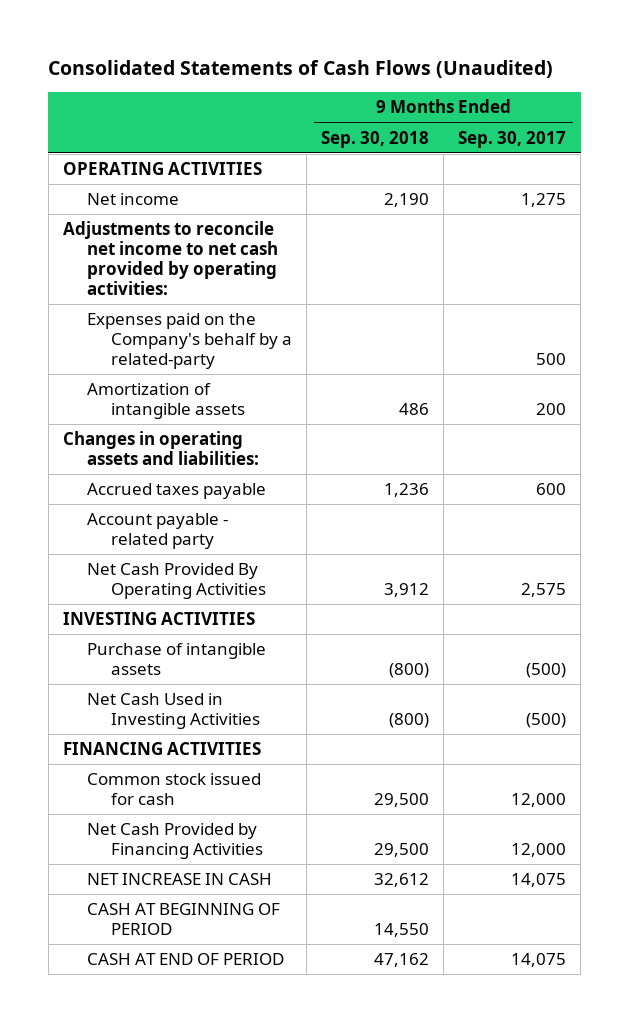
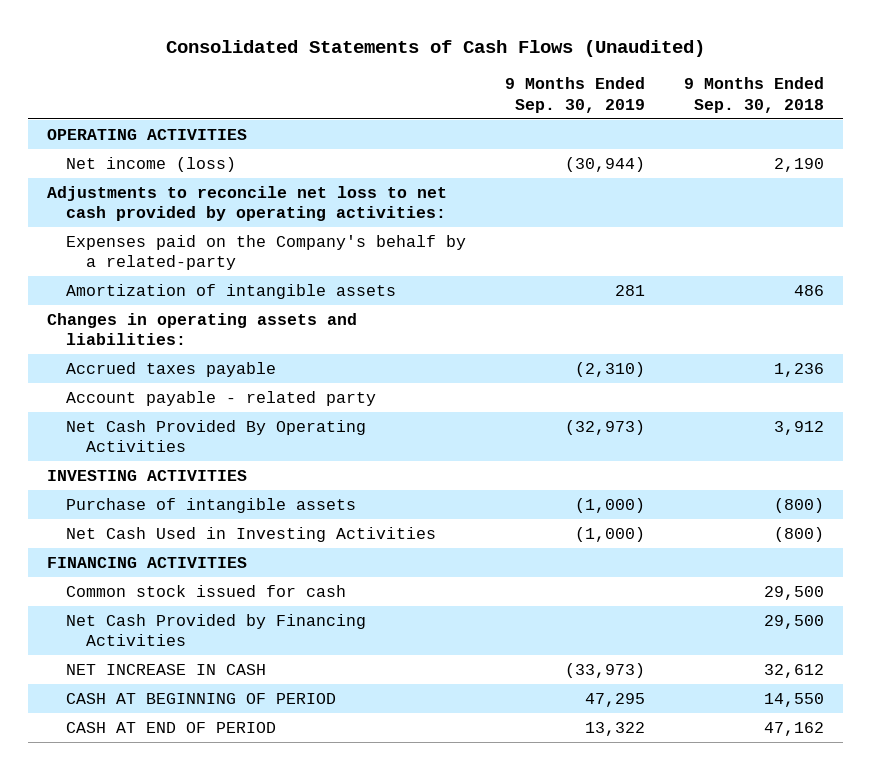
[458,130,567,148] Sep. 30, 2017 -> none
none -> [505,77,646,113] 9 Months Ended Sep. 30, 2019
[86,193,179,206] Net income -> [66,156,237,172] Net income (loss)
[62,221,278,295] Adjustments to reconcile net income to net cash provided by operating activities: -> [47,185,448,222] Adjustments to reconcile net loss to net cash provided by operating activities:

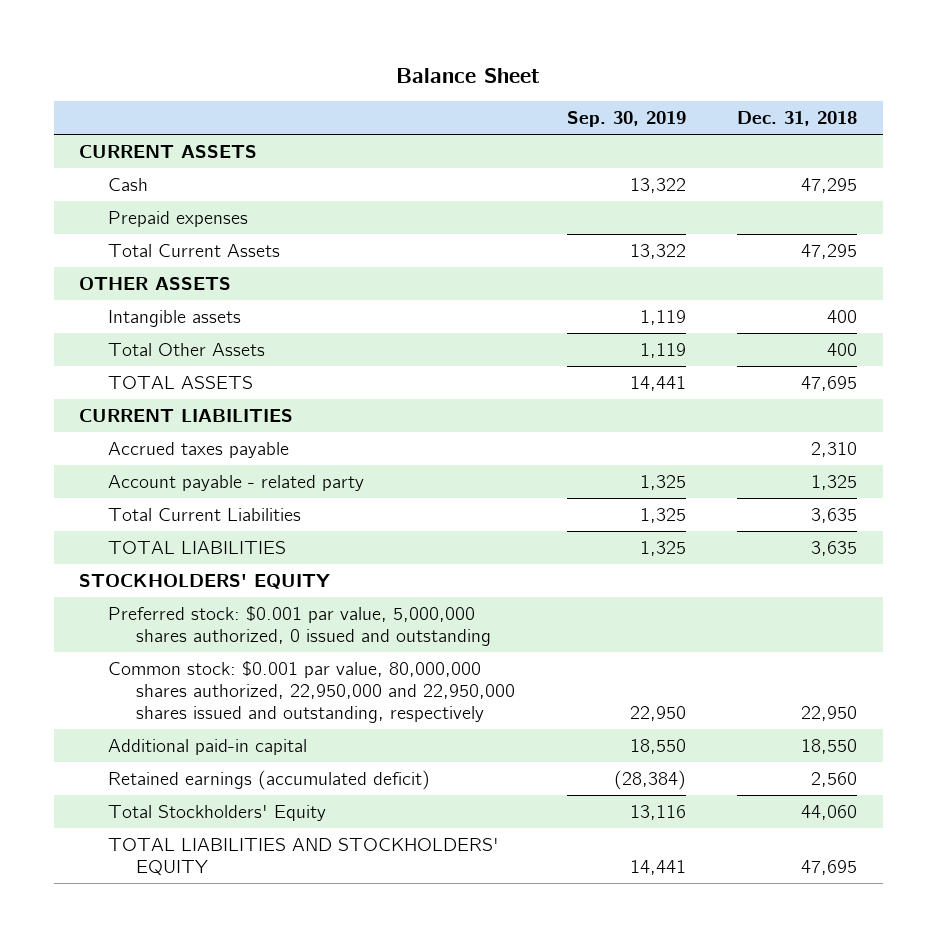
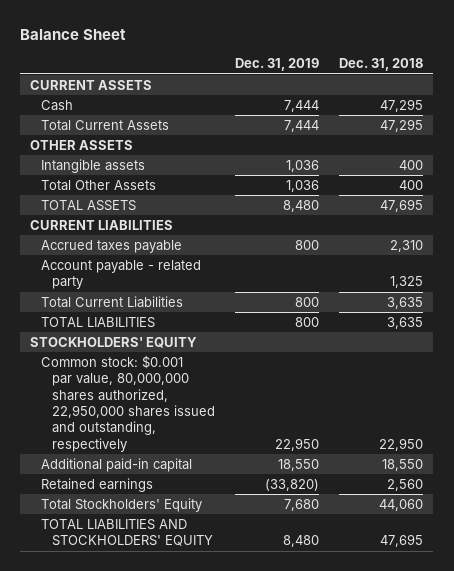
[566,111,686,128] Sep. 30, 2019 -> none
none -> [235,58,320,72] Dec. 31, 2019
[107,210,248,227] Prepaid expenses -> none
[107,605,492,646] Preferred stock: $0.001 par value, 5,000,000 shares authorized, 0 issued and outstanding -> none
[107,660,516,723] Common stock: $0.001 par value, 80,000,000 shares authorized, 22,950,000 and 22,950,000 shares issued and outstanding, respectively -> [41,354,216,452] Common stock: $0.001 par value, 80,000,000 shares authorized, 22,950,000 shares issued and outstanding, respectively
[107,769,430,790] Retained earnings (accumulated deficit) -> [41,477,154,492] Retained earnings

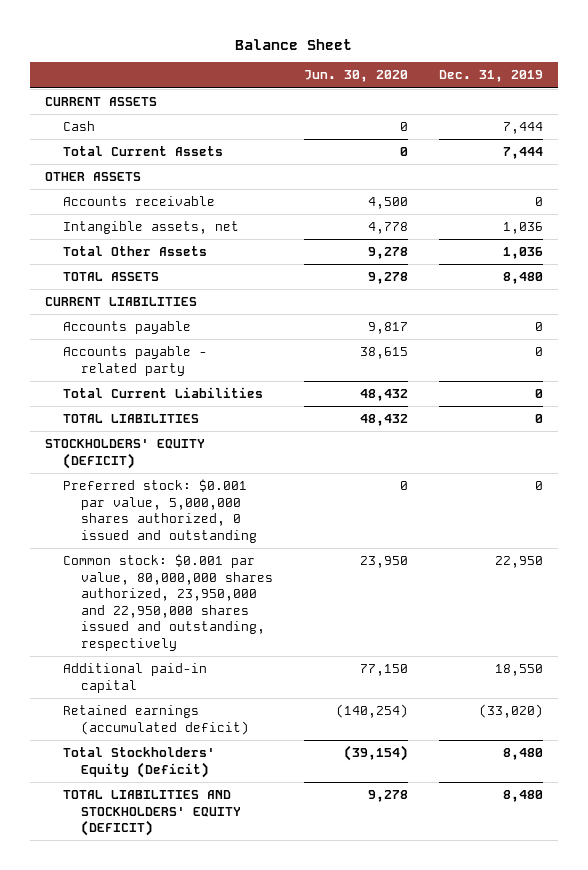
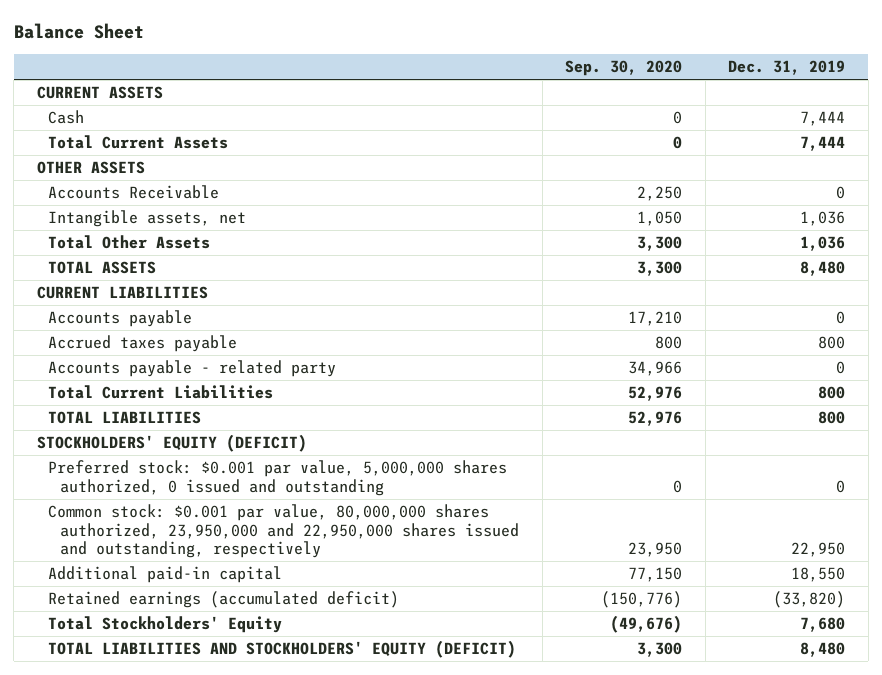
[303,70,408,83] Jun. 30, 2020 -> none
none -> [565,60,683,77] Sep. 30, 2020
[63,196,216,207] Accounts receivable -> [48,185,220,200] Accounts Receivable
none -> [48,335,238,353] Accrued taxes payable
[534,389,543,399] 0 -> [818,386,846,400] 800
[534,414,543,424] 0 -> [818,411,846,425] 800
[478,704,543,719] (33,020) -> [773,591,846,609] (33,820)
[63,747,216,778] Total Stockholders' Equity (Deficit) -> [48,616,283,634] Total Stockholders' Equity
[502,748,543,761] 8,480 -> [800,617,846,633] 7,680

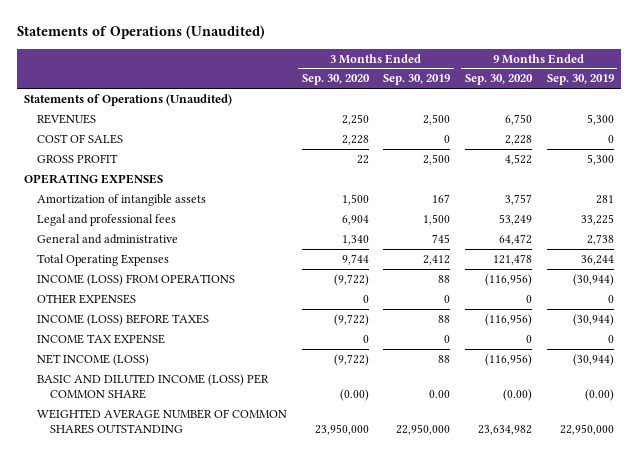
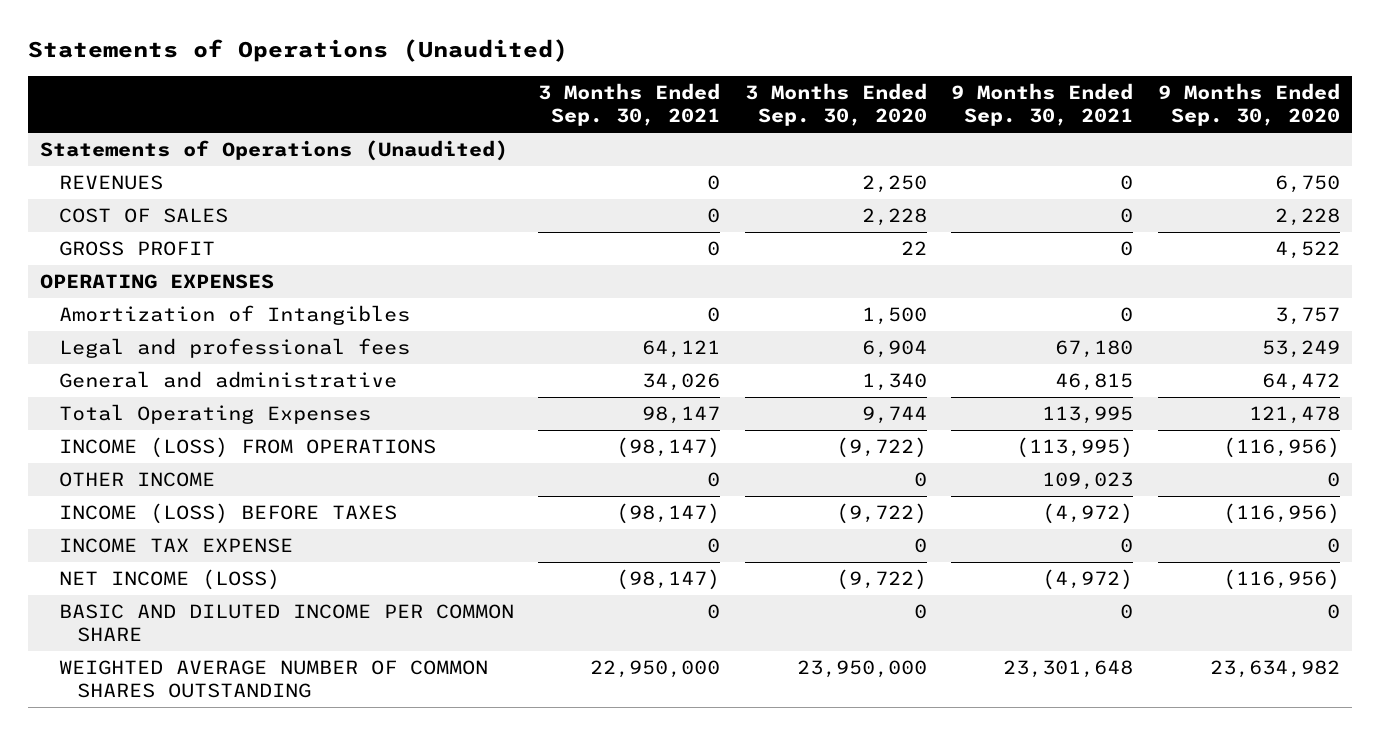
[383,74,451,86] Sep. 30, 2019 -> none
[546,74,614,86] Sep. 30, 2019 -> none
none -> [538,82,721,127] 3 Months Ended Sep. 30, 2021
none -> [951,82,1134,127] 9 Months Ended Sep. 30, 2021
[37,193,207,206] Amortization of intangible assets -> [58,304,410,325] Amortization of Intangibles
[37,293,137,304] OTHER EXPENSES -> none
none -> [58,471,215,487] OTHER INCOME
[37,373,270,399] BASIC AND DILUTED INCOME (LOSS) PER COMMON SHARE -> [58,603,514,643] BASIC AND DILUTED INCOME PER COMMON SHARE
[339,388,369,401] (0.00) -> [913,603,927,619] 0
[503,388,533,401] (0.00) -> [1326,603,1340,619] 0

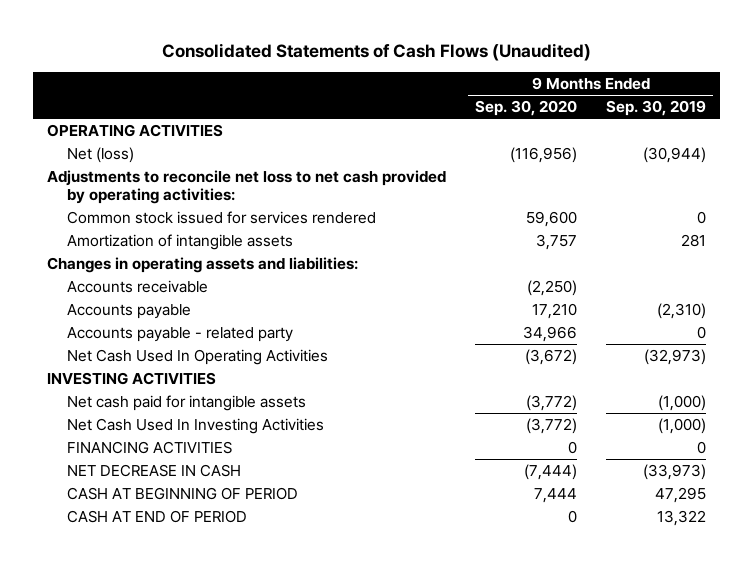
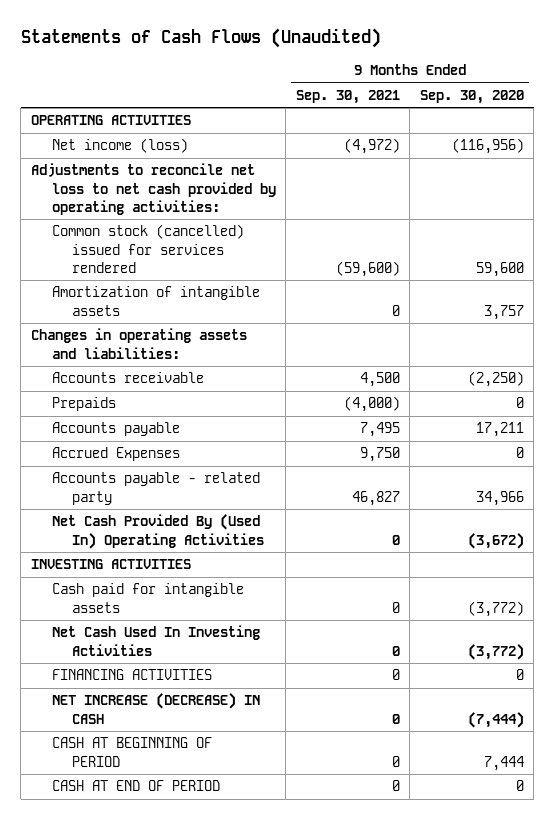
[161,42,591,61] Consolidated Statements of Cash Flows (Unaudited) -> [20,27,381,48] Statements of Cash Flows (Unaudited)
[606,100,707,117] Sep. 30, 2019 -> none
none -> [295,89,400,104] Sep. 30, 2021
[66,147,134,164] Net (loss) -> [51,138,188,154] Net income (loss)
[66,211,376,225] Common stock issued for services rendered -> [51,224,244,273] Common stock (cancelled) issued for services rendered
none -> [51,397,116,412] Prepaids
[532,303,578,320] 17,210 -> [475,422,524,438] 17,211
none -> [51,447,180,462] Accrued Expenses
[66,349,328,366] Net Cash Used In Operating Activities -> [51,514,265,549] Net Cash Provided By (Used In) Operating Activities
[66,395,306,412] Net cash paid for intangible assets -> [51,583,244,613] Cash paid for intangible assets
[66,464,241,478] NET DECREASE IN CASH -> [51,693,260,724] NET INCREASE (DECREASE) IN CASH

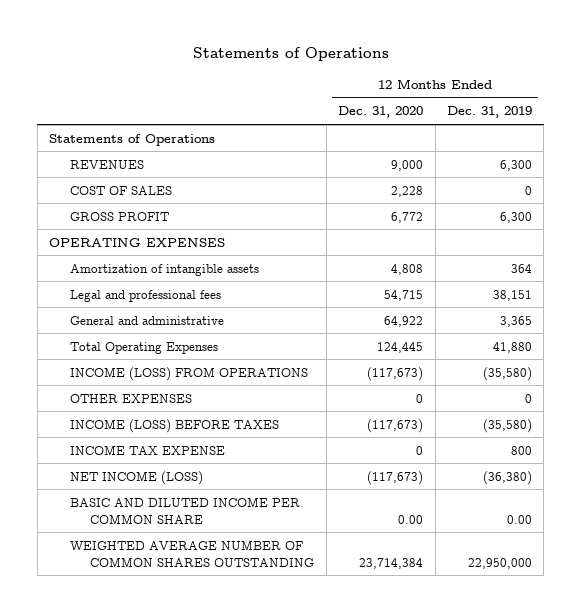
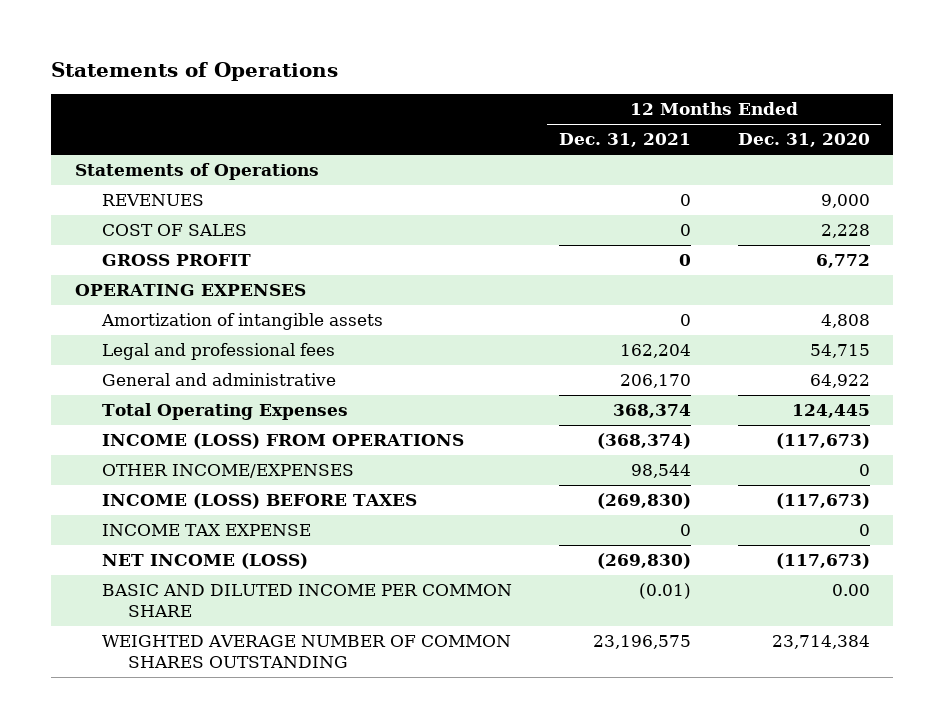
[447,106,533,119] Dec. 31, 2019 -> none
none -> [558,133,691,148] Dec. 31, 2021
[69,393,192,403] OTHER EXPENSES -> [101,464,354,479] OTHER INCOME/EXPENSES

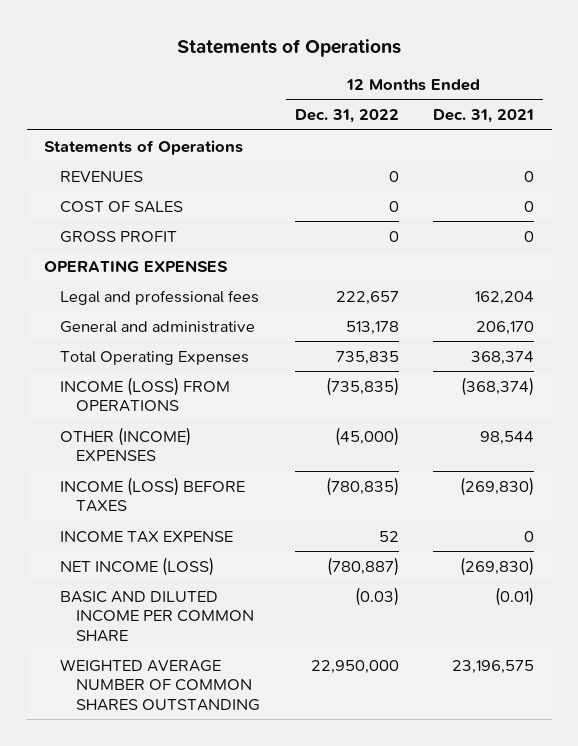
[737,133,870,148] Dec. 31, 2020 -> none
none -> [294,109,399,124] Dec. 31, 2022
[100,313,383,331] Amortization of intangible assets -> none
[101,464,354,479] OTHER INCOME/EXPENSES -> [60,426,192,462] OTHER (INCOME) EXPENSES

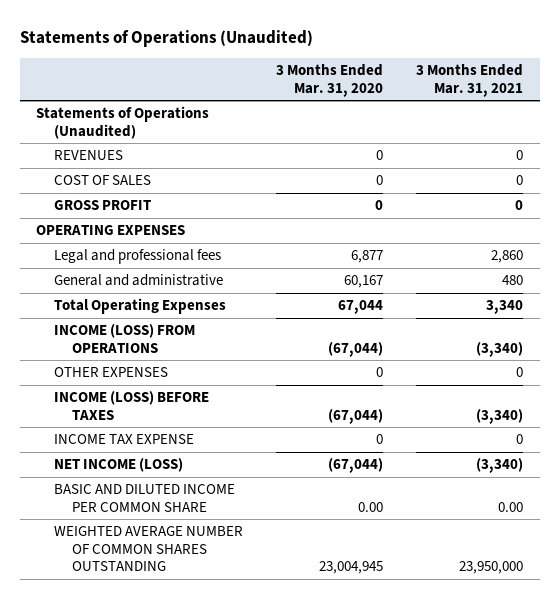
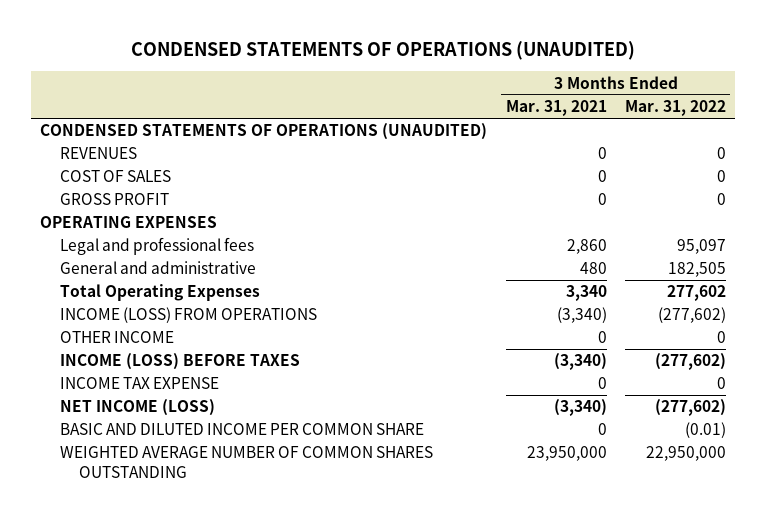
[19,29,313,47] Statements of Operations (Unaudited) -> [131,40,636,60] CONDENSED STATEMENTS OF OPERATIONS (UNAUDITED)
[276,64,384,97] 3 Months Ended Mar. 31, 2020 -> none
none -> [624,100,726,117] Mar. 31, 2022
[36,106,210,139] Statements of Operations (Unaudited) -> [40,123,488,141] CONDENSED STATEMENTS OF OPERATIONS (UNAUDITED)
[54,367,169,378] OTHER EXPENSES -> none
none -> [59,331,174,344] OTHER INCOME
[498,501,524,512] 0.00 -> [597,423,607,436] 0

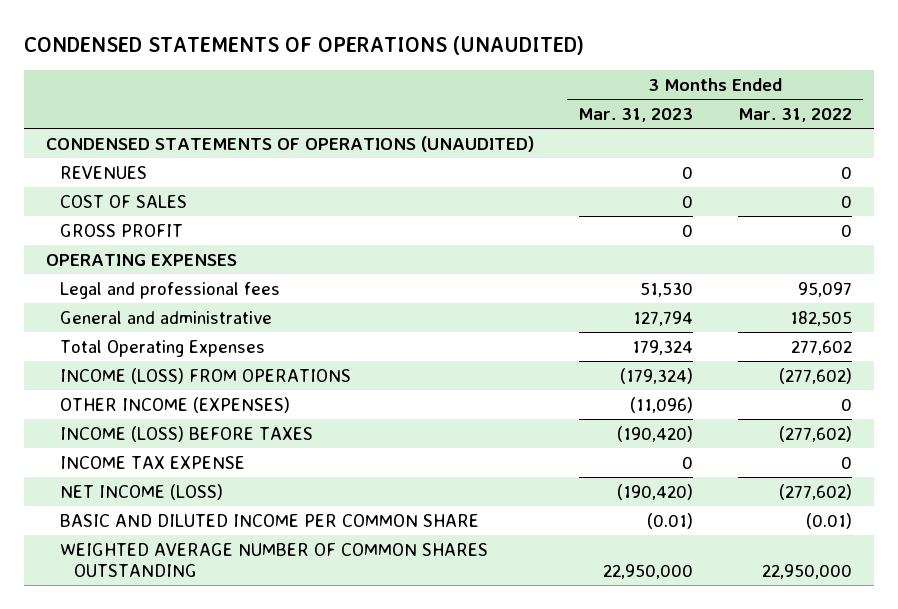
[505,100,607,117] Mar. 31, 2021 -> none
none -> [578,108,694,123] Mar. 31, 2023
[59,331,174,344] OTHER INCOME -> [59,396,290,413] OTHER INCOME (EXPENSES)

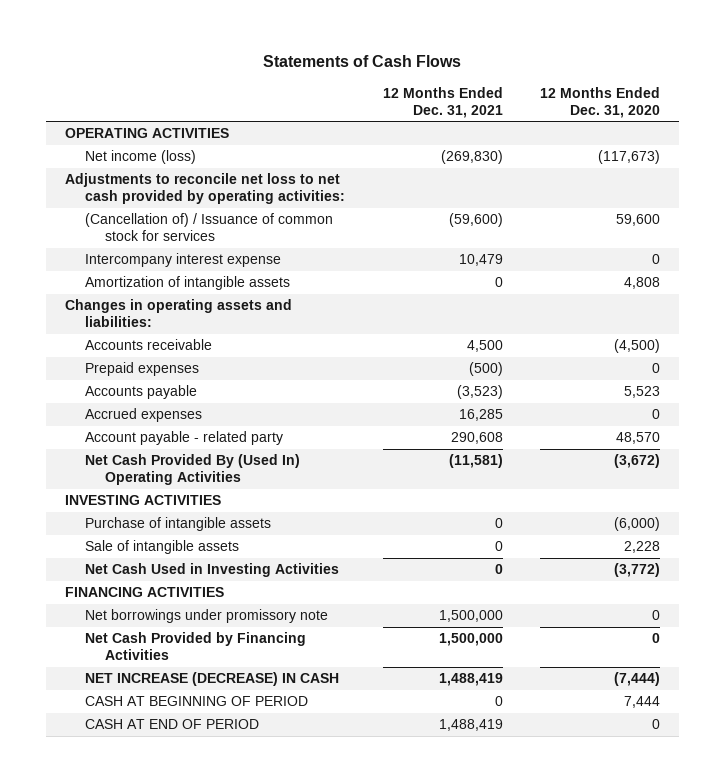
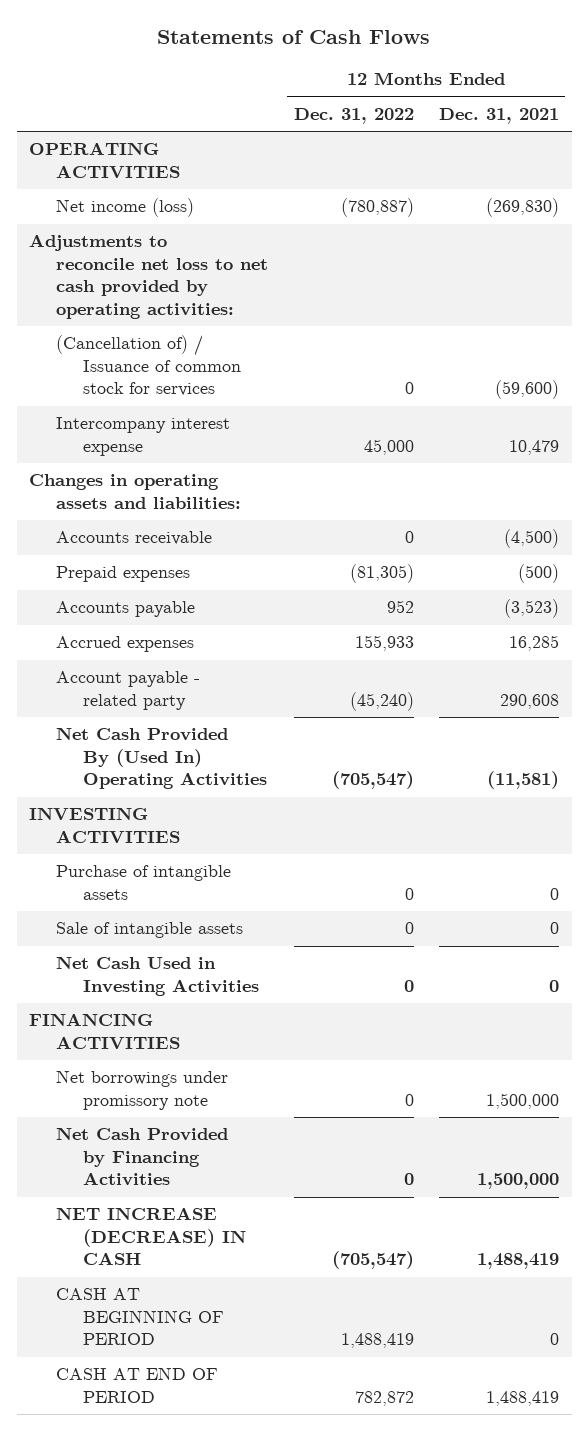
[540,86,661,118] 12 Months Ended Dec. 31, 2020 -> none
none -> [293,107,414,124] Dec. 31, 2022
[84,276,290,291] Amortization of intangible assets -> none
[466,340,503,353] 4,500 -> [503,529,559,549] (4,500)

